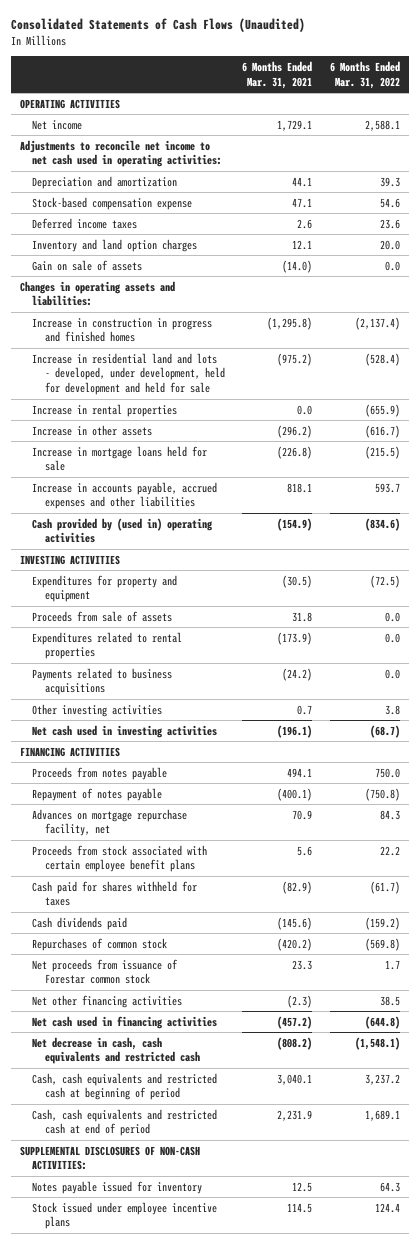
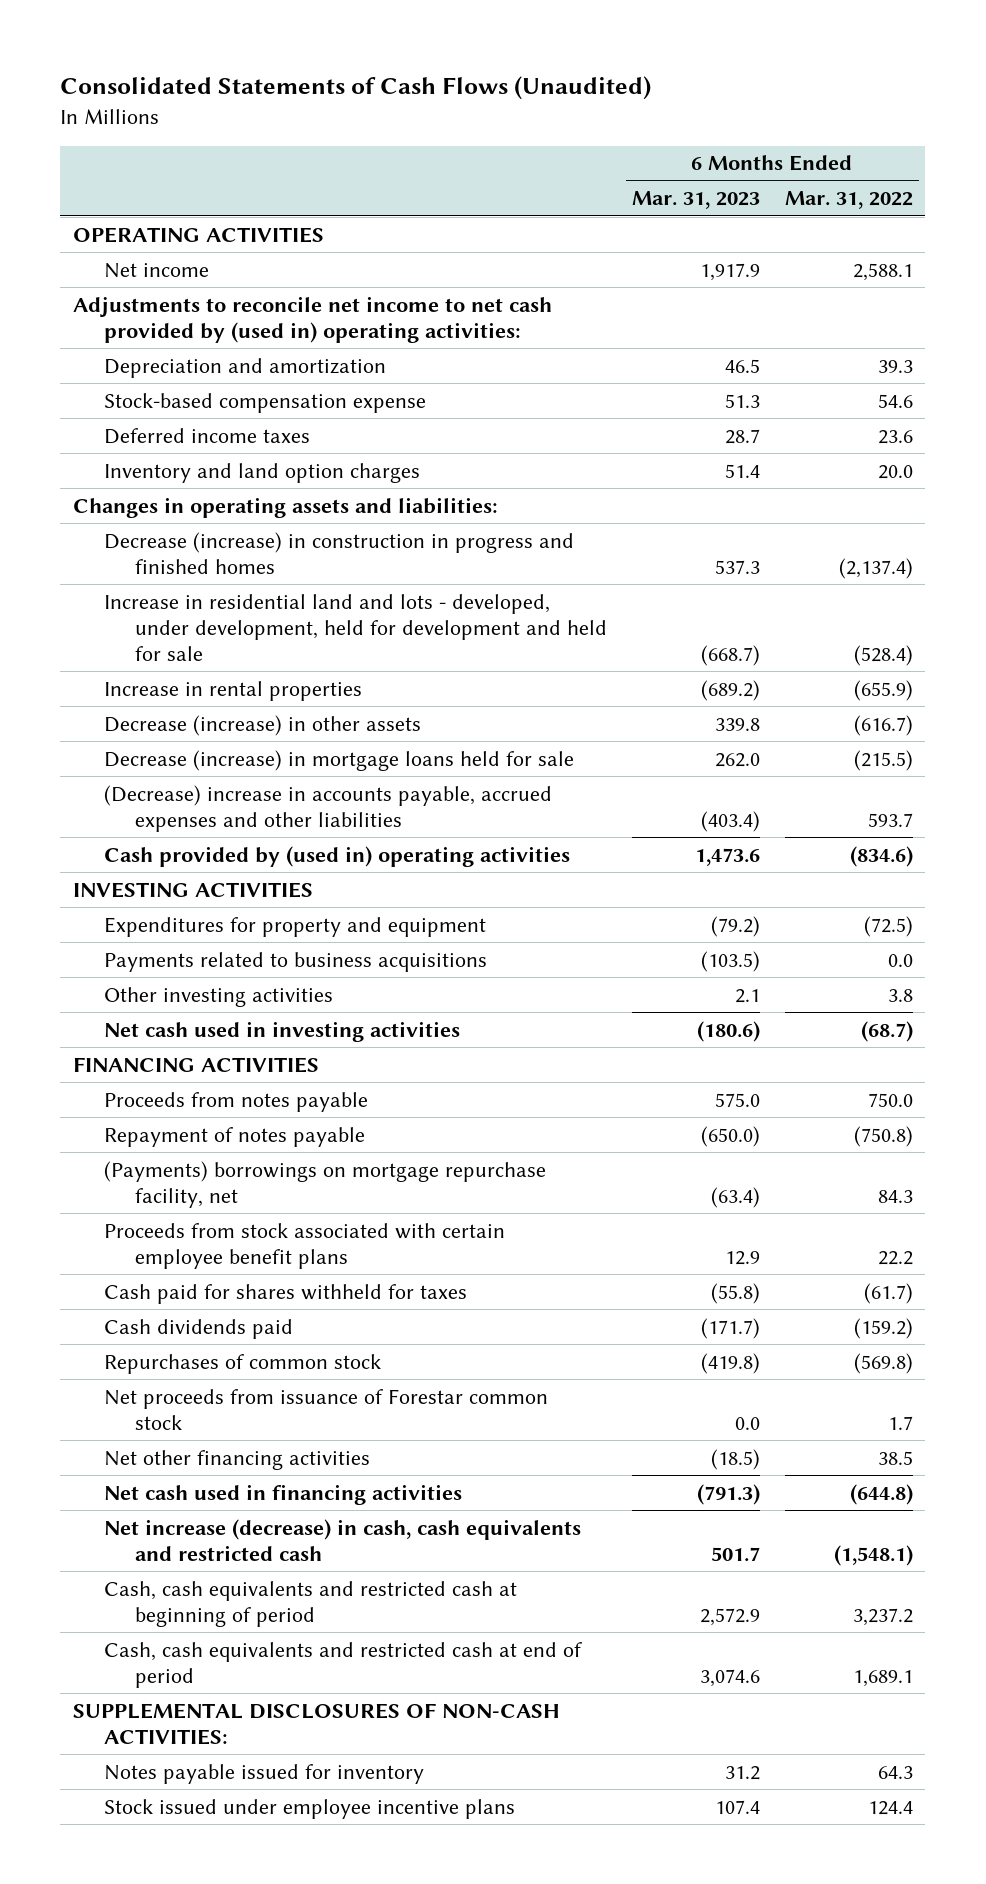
[242,60,313,89] 6 Months Ended Mar. 31, 2021 -> none
none -> [631,191,760,210] Mar. 31, 2023
[19,139,223,168] Adjustments to reconcile net income to net cash used in operating activities: -> [72,295,552,343] Adjustments to reconcile net income to net cash provided by (used in) operating activities:
[32,259,143,271] Gain on sale of assets -> none
[32,317,213,343] Increase in construction in progress and finished homes -> [103,531,574,574] Decrease (increase) in construction in progress and finished homes
[32,424,153,436] Increase in other assets -> [103,714,421,736] Decrease (increase) in other assets
[32,445,208,472] Increase in mortgage loans held for sale -> [103,749,574,771] Decrease (increase) in mortgage loans held for sale
[32,481,218,510] Increase in accounts payable, accrued expenses and other liabilities -> [103,784,552,832] (Decrease) increase in accounts payable, accrued expenses and other liabilities
[32,610,173,622] Proceeds from sale of assets -> none
[32,631,183,660] Expenditures related to rental properties -> none
[32,808,188,837] Advances on mortgage repurchase facility, net -> [103,1160,546,1208] (Payments) borrowings on mortgage repurchase facility, net
[32,1036,200,1065] Net decrease in cash, cash equivalents and restricted cash -> [103,1518,581,1561] Net increase (decrease) in cash, cash equivalents and restricted cash

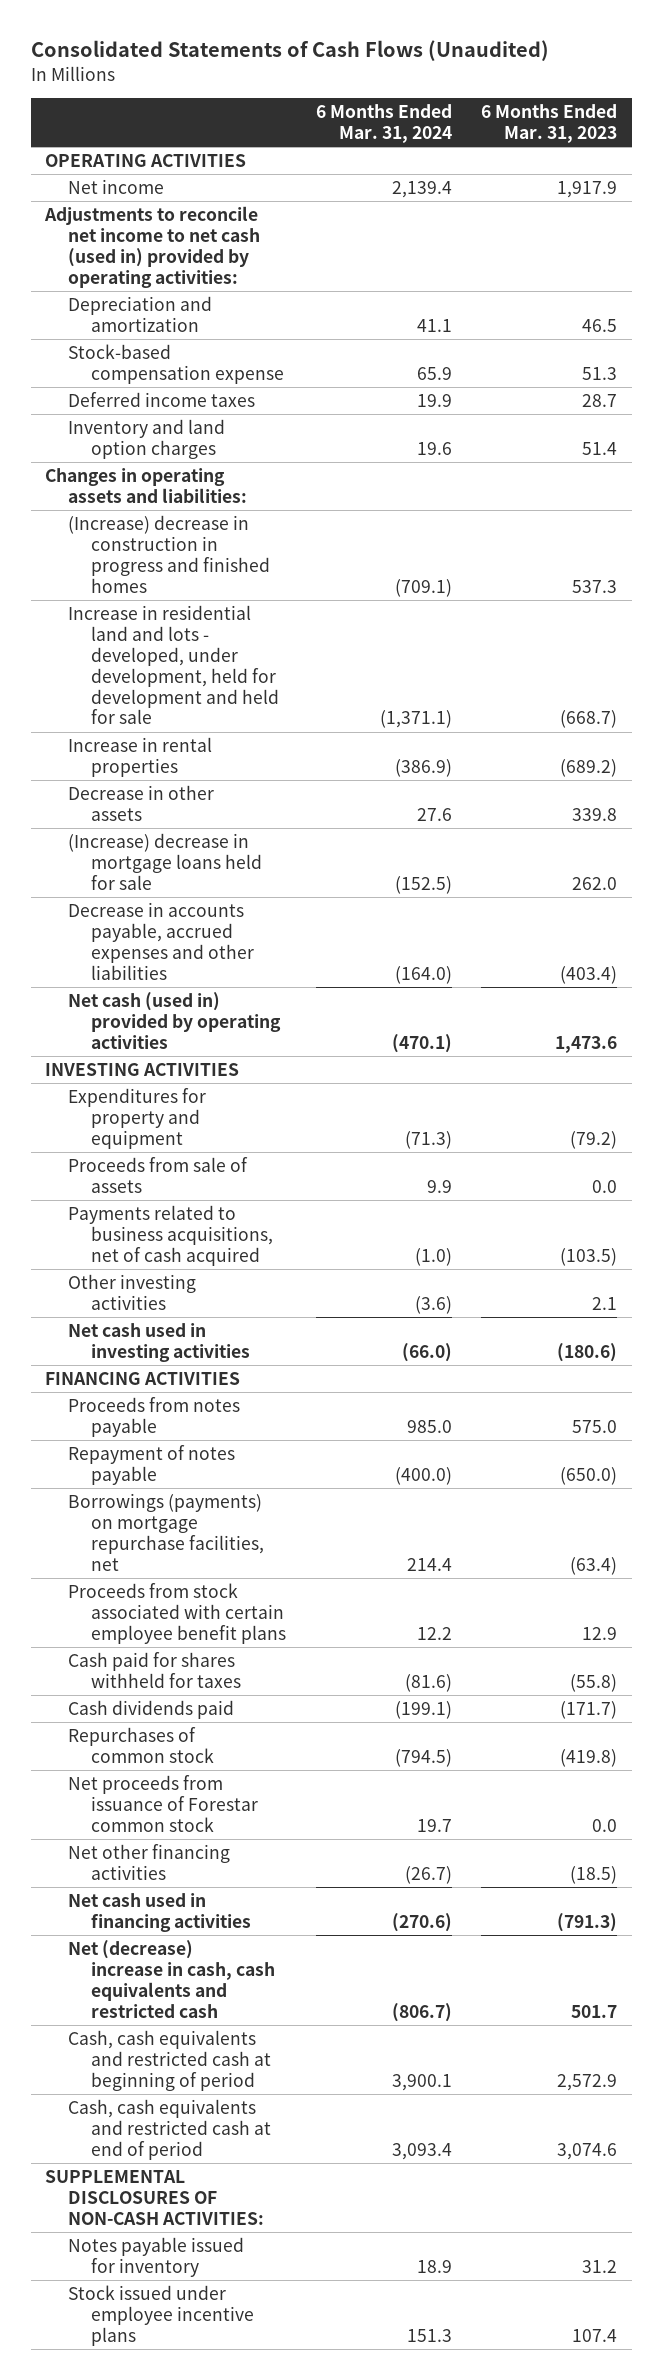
[784,191,913,210] Mar. 31, 2022 -> none
none -> [315,103,452,143] 6 Months Ended Mar. 31, 2024
[72,295,552,343] Adjustments to reconcile net income to net cash provided by (used in) operating activities: -> [44,205,261,288] Adjustments to reconcile net income to net cash (used in) provided by operating activities:
[103,531,574,574] Decrease (increase) in construction in progress and finished homes -> [68,514,270,593] (Increase) decrease in construction in progress and finished homes
[103,714,421,736] Decrease (increase) in other assets -> [68,784,215,821] Decrease in other assets
[103,749,574,771] Decrease (increase) in mortgage loans held for sale -> [68,832,262,890] (Increase) decrease in mortgage loans held for sale
[103,784,552,832] (Decrease) increase in accounts payable, accrued expenses and other liabilities -> [68,901,254,980] Decrease in accounts payable, accrued expenses and other liabilities
[103,845,570,867] Cash provided by (used in) operating activities -> [68,991,281,1049] Net cash (used in) provided by operating activities
none -> [68,1156,249,1193] Proceeds from sale of assets
[103,951,487,972] Payments related to business acquisitions -> [68,1204,273,1266] Payments related to business acquisitions, net of cash acquired
[103,1160,546,1208] (Payments) borrowings on mortgage repurchase facility, net -> [68,1492,264,1571] Borrowings (payments) on mortgage repurchase facilities, net
[103,1518,581,1561] Net increase (decrease) in cash, cash equivalents and restricted cash -> [68,1939,275,2018] Net (decrease) increase in cash, cash equivalents and restricted cash

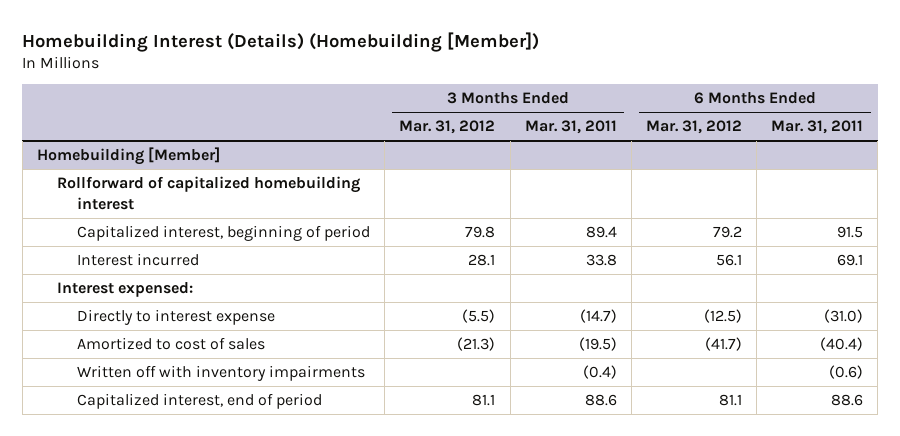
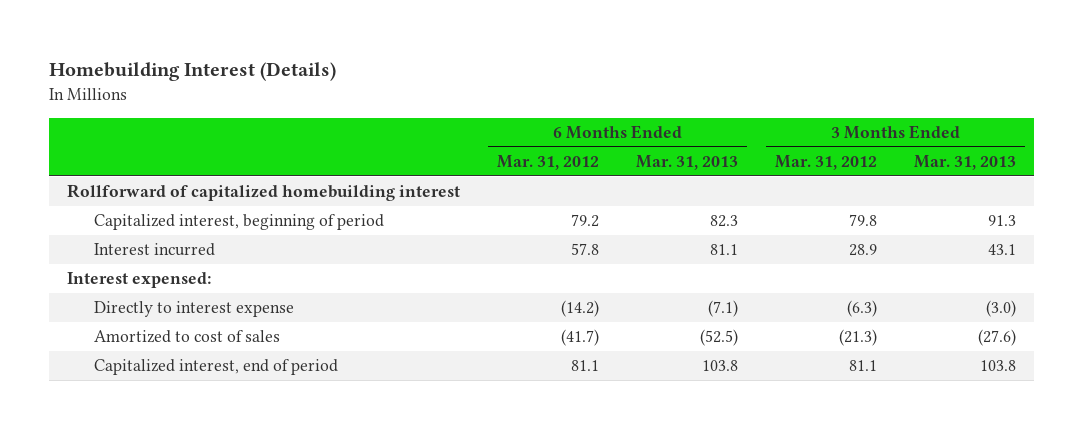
[22,31,540,52] Homebuilding Interest (Details) (Homebuilding [Member]) -> [48,62,336,82] Homebuilding Interest (Details)
[524,120,617,135] Mar. 31, 2011 -> none
[771,120,864,135] Mar. 31, 2011 -> none
none -> [636,155,739,171] Mar. 31, 2013
none -> [913,155,1016,171] Mar. 31, 2013
[36,147,220,166] Homebuilding [Member] -> none
[468,254,496,267] 28.1 -> [849,244,878,257] 28.9
[715,254,742,267] 56.1 -> [571,243,600,256] 57.8
[462,309,496,324] (5.5) -> [847,300,878,318] (6.3)
[703,309,742,324] (12.5) -> [561,300,600,318] (14.2)
[77,365,366,382] Written off with inventory impairments -> none

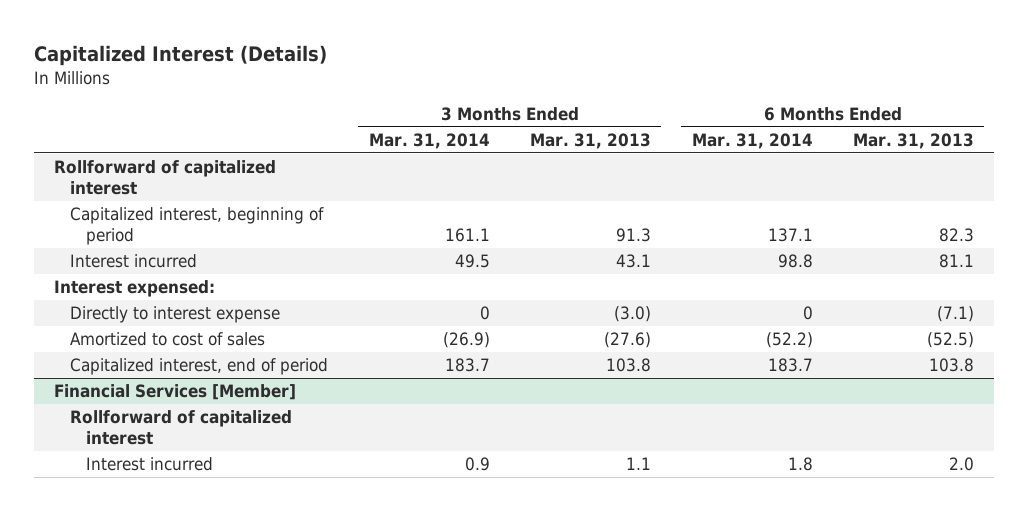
[48,62,336,82] Homebuilding Interest (Details) -> [33,44,327,66] Capitalized Interest (Details)
[497,155,600,171] Mar. 31, 2012 -> none
[775,155,878,171] Mar. 31, 2012 -> none
none -> [368,133,490,150] Mar. 31, 2014
none -> [691,133,813,150] Mar. 31, 2014
[67,184,461,202] Rollforward of capitalized homebuilding interest -> [54,160,277,196] Rollforward of capitalized interest
none -> [54,384,297,401] Financial Services [Member]
none -> [70,410,293,446] Rollforward of capitalized interest
none -> [86,457,214,472] Interest incurred

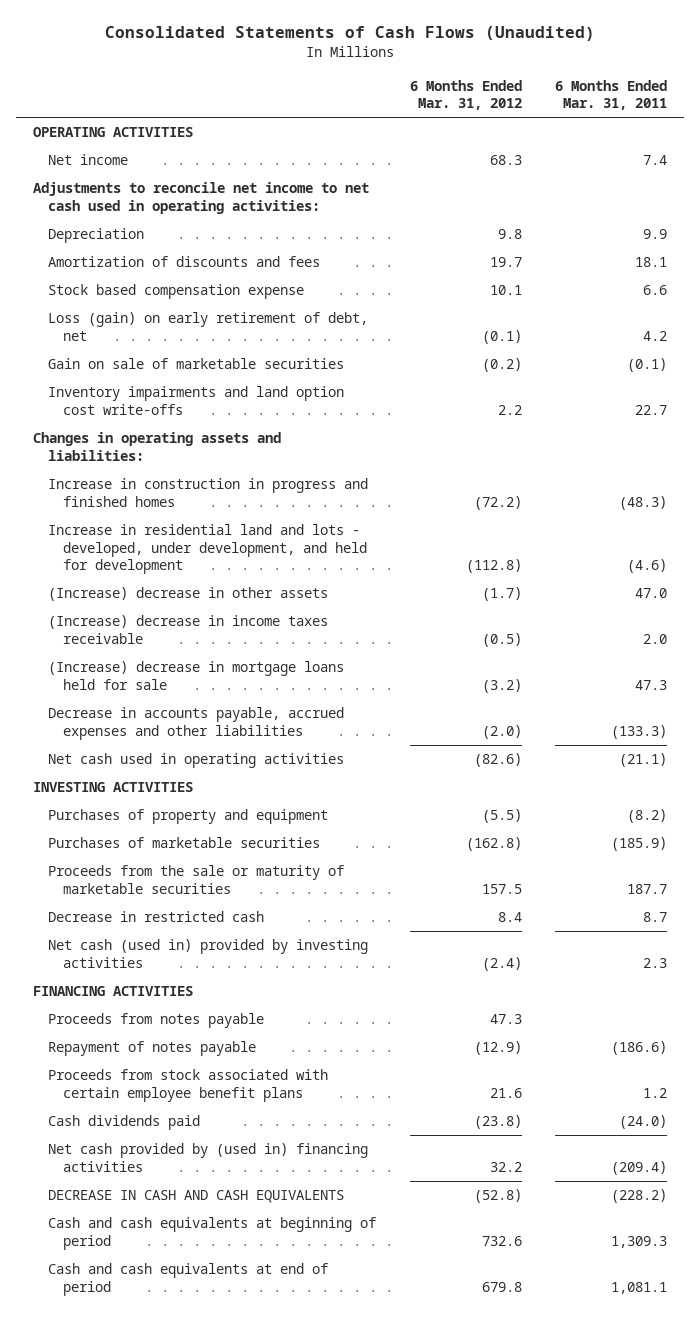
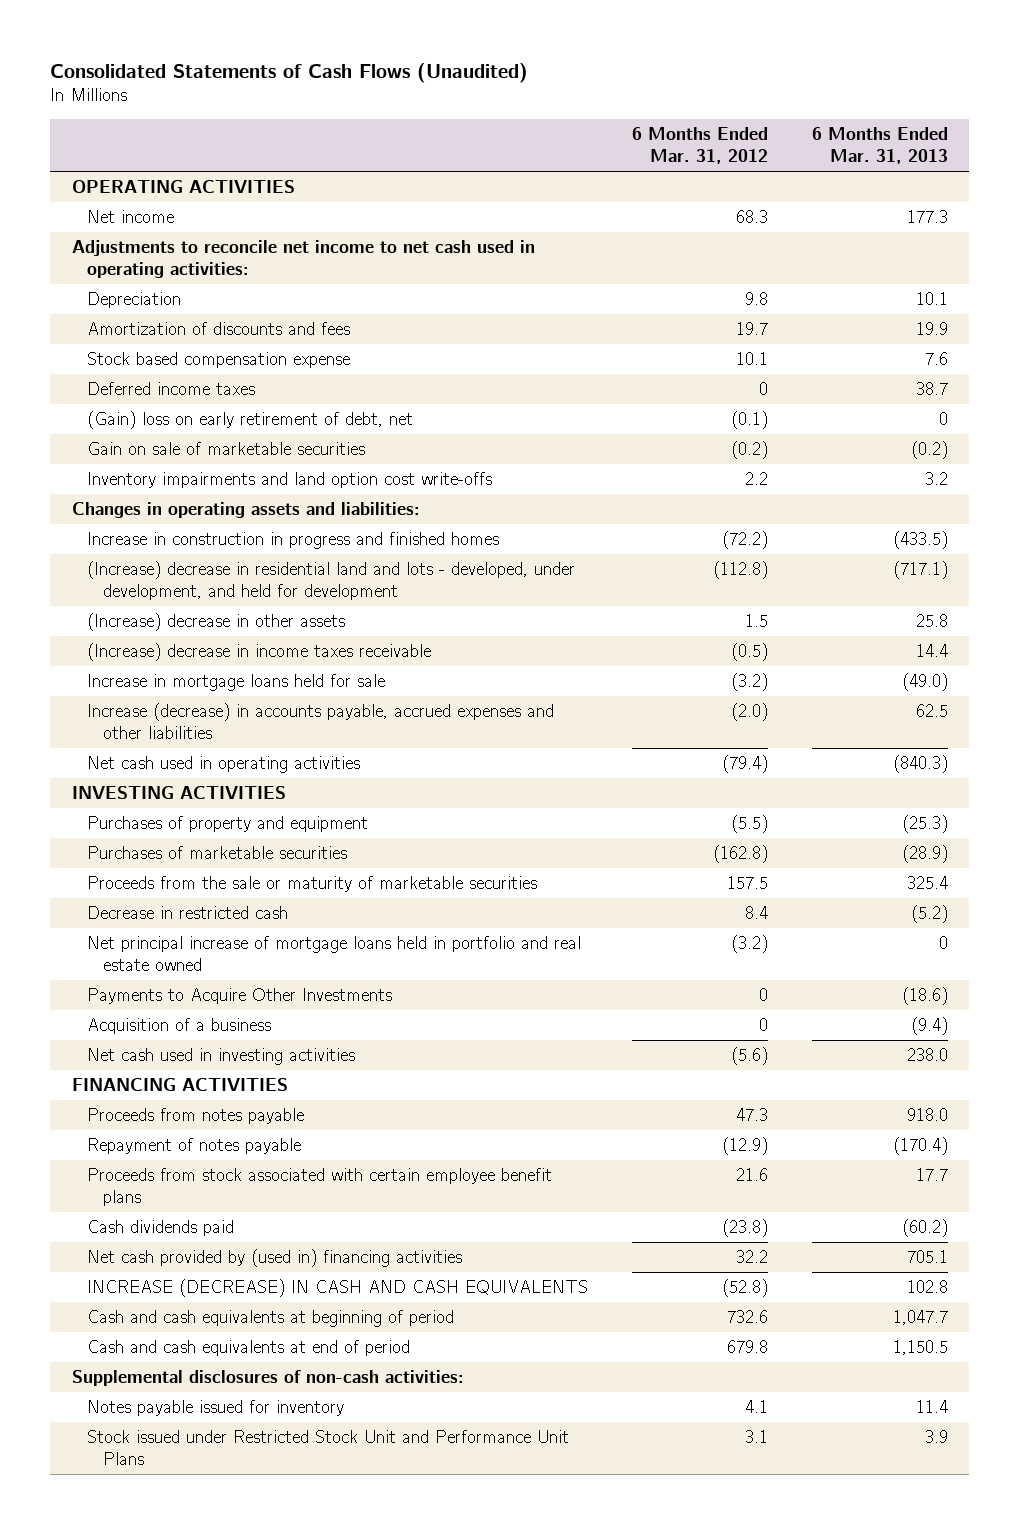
[554,79,667,111] 6 Months Ended Mar. 31, 2011 -> none
none -> [811,126,948,165] 6 Months Ended Mar. 31, 2013
none -> [87,381,256,395] Deferred income taxes
[48,312,369,341] Loss (gain) on early retirement of debt, net -> [87,410,414,429] (Gain) loss on early retirement of debt, net
[48,524,368,575] Increase in residential land and lots - developed, under development, and held for development -> [87,560,576,601] (Increase) decrease in residential land and lots - developed, under development, and held for development
[481,587,522,602] (1.7) -> [745,613,769,627] 1.5
[48,661,345,690] (Increase) decrease in mortgage loans held for sale -> [87,673,386,691] Increase in mortgage loans held for sale
[48,707,345,740] Decrease in accounts payable, accrued expenses and other liabilities -> [87,702,555,740] Increase (decrease) in accounts payable, accrued expenses and other liabilities
[473,753,522,768] (82.6) -> [722,754,769,773] (79.4)
none -> [87,935,582,972] Net principal increase of mortgage loans held in portfolio and real estate owned
none -> [87,987,393,1004] Payments to Acquire Other Investments
none -> [87,1017,272,1034] Acquisition of a business
[48,939,369,968] Net cash (used in) provided by investing activities -> [87,1047,356,1065] Net cash used in investing activities
[481,956,522,971] (2.4) -> [731,1046,769,1065] (5.6)
[48,1190,345,1204] DECREASE IN CASH AND CASH EQUIVALENTS -> [87,1278,589,1297] INCREASE (DECREASE) IN CASH AND CASH EQUIVALENTS
none -> [72,1369,465,1386] Supplemental disclosures of non-cash activities:
none -> [87,1399,345,1416] Notes payable issued for inventory
none -> [87,1429,570,1466] Stock issued under Restricted Stock Unit and Performance Unit Plans

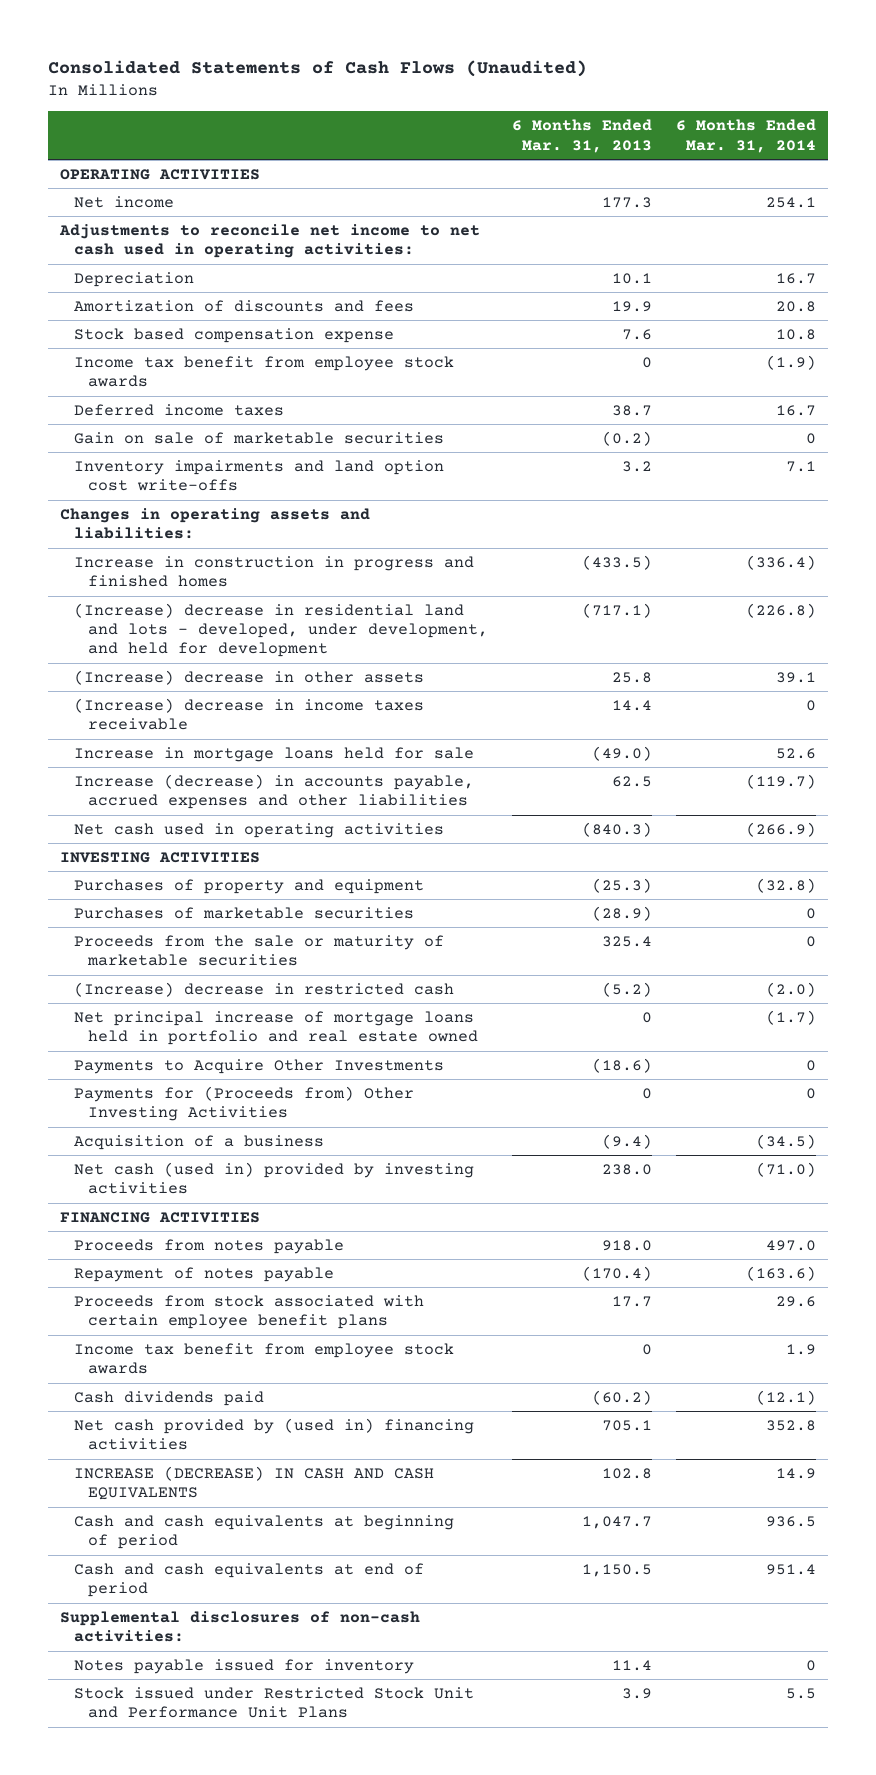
[632,126,769,165] 6 Months Ended Mar. 31, 2012 -> none
none -> [676,119,817,153] 6 Months Ended Mar. 31, 2014
none -> [74,355,455,388] Income tax benefit from employee stock awards
[87,410,414,429] (Gain) loss on early retirement of debt, net -> none
[87,905,289,919] Decrease in restricted cash -> [74,981,455,997] (Increase) decrease in restricted cash
none -> [74,1085,415,1122] Payments for (Proceeds from) Other Investing Activities
[87,1047,356,1065] Net cash used in investing activities -> [74,1161,475,1195] Net cash (used in) provided by investing activities
none -> [74,1342,455,1375] Income tax benefit from employee stock awards

